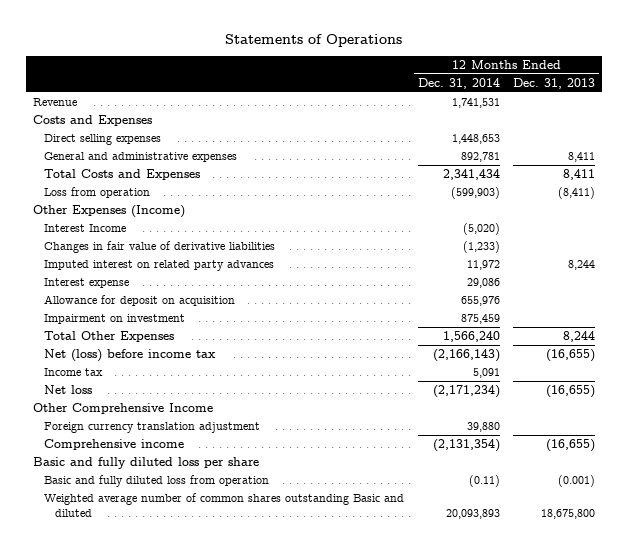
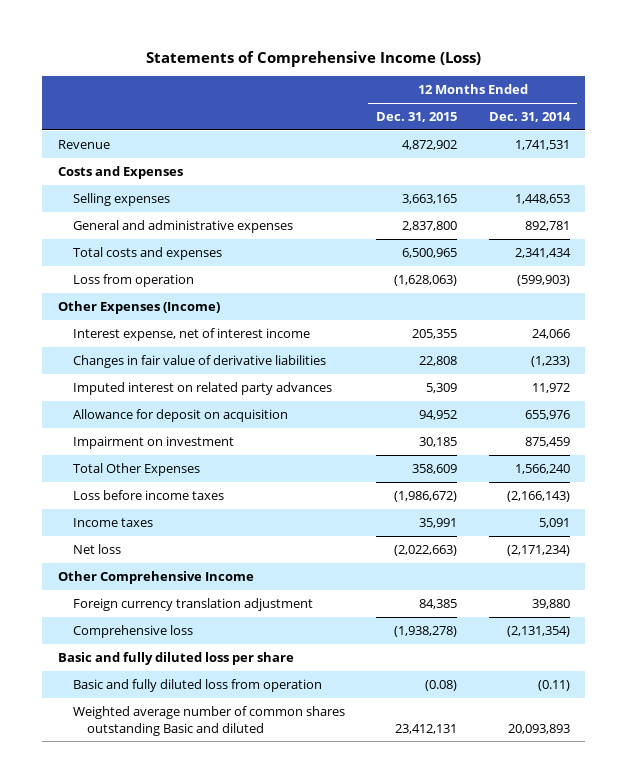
[224,34,402,48] Statements of Operations -> [145,50,481,67] Statements of Comprehensive Income (Loss)
[513,77,596,89] Dec. 31, 2013 -> none
none -> [376,112,458,123] Dec. 31, 2015
[43,133,161,145] Direct selling expenses -> [72,193,170,207] Selling expenses
[43,168,200,180] Total Costs and Expenses -> [72,247,222,261] Total costs and expenses
[43,223,126,232] Interest Income -> none
none -> [72,328,310,342] Interest expense, net of interest income
[43,277,129,288] Interest expense -> none
[43,348,216,362] Net (loss) before income tax -> [72,490,224,501] Loss before income taxes
[43,367,103,376] Income tax -> [72,518,153,528] Income taxes
[43,438,184,450] Comprehensive income -> [72,625,193,639] Comprehensive loss

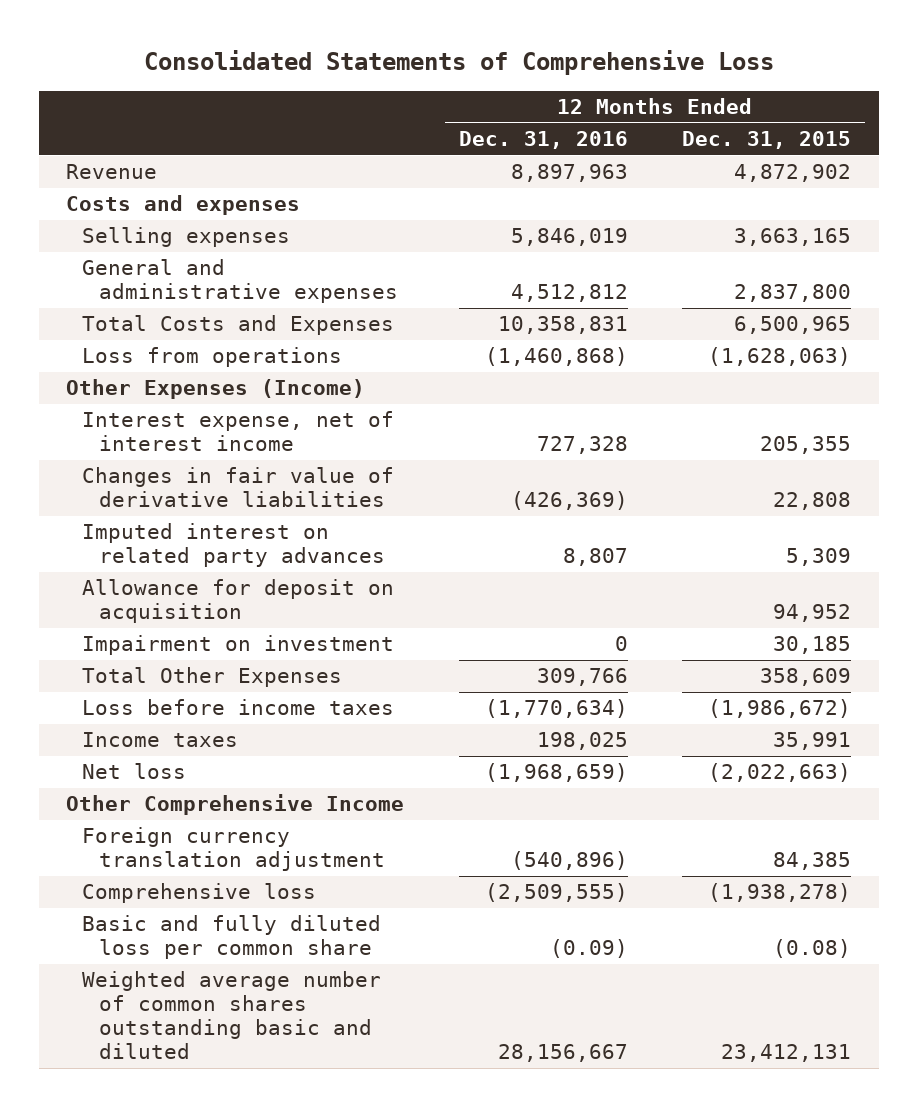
[145,50,481,67] Statements of Comprehensive Income (Loss) -> [143,50,774,76] Consolidated Statements of Comprehensive Loss
[488,112,571,123] Dec. 31, 2014 -> none
none -> [458,131,628,150] Dec. 31, 2016
[58,166,184,180] Costs and Expenses -> [66,195,301,216] Costs and expenses
[72,247,222,261] Total costs and expenses -> [82,315,395,336] Total Costs and Expenses
[72,274,194,288] Loss from operation -> [82,347,343,368] Loss from operations
[58,652,295,666] Basic and fully diluted loss per share -> none
[72,679,322,693] Basic and fully diluted loss from operation -> [82,915,382,960] Basic and fully diluted loss per common share
[72,706,345,736] Weighted average number of common shares outstanding Basic and diluted -> [82,971,382,1060] Weighted average number of common shares outstanding basic and diluted

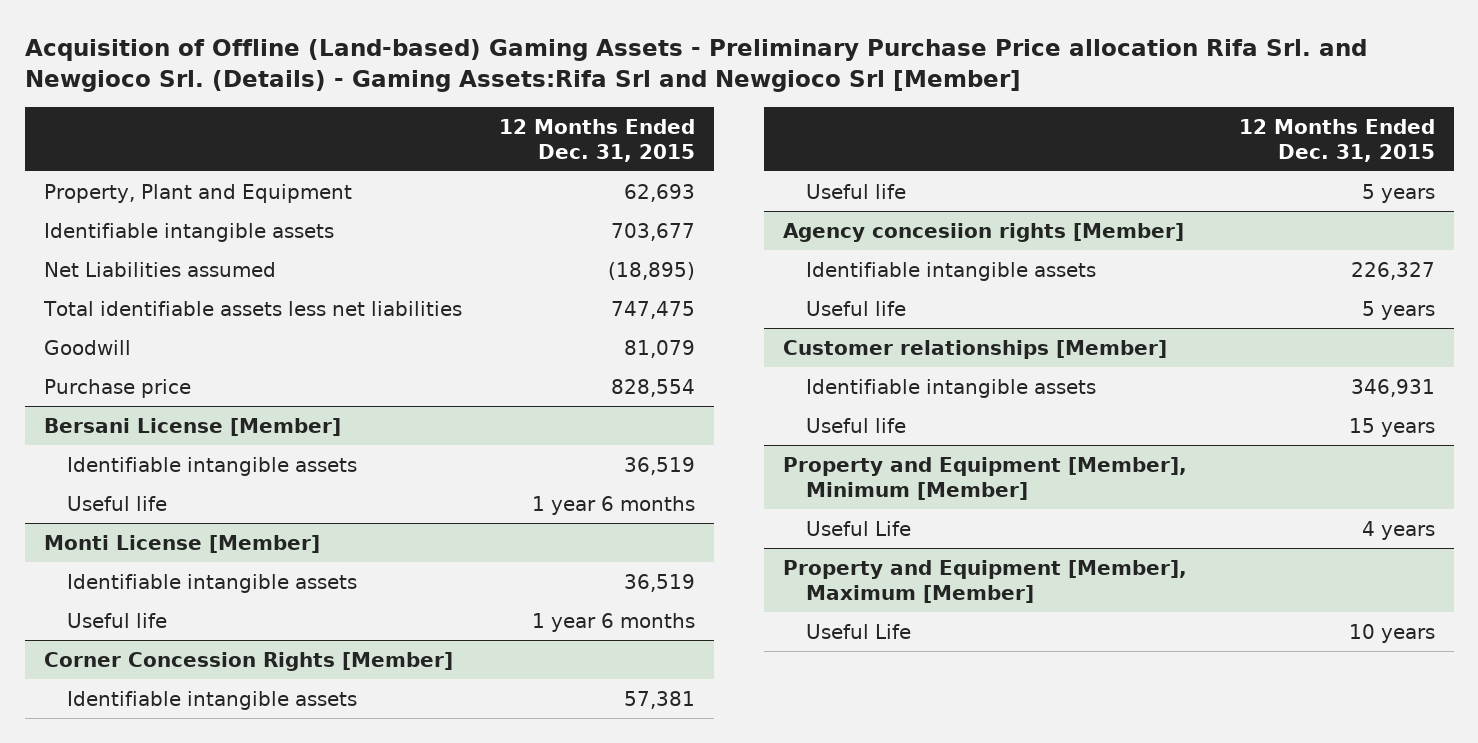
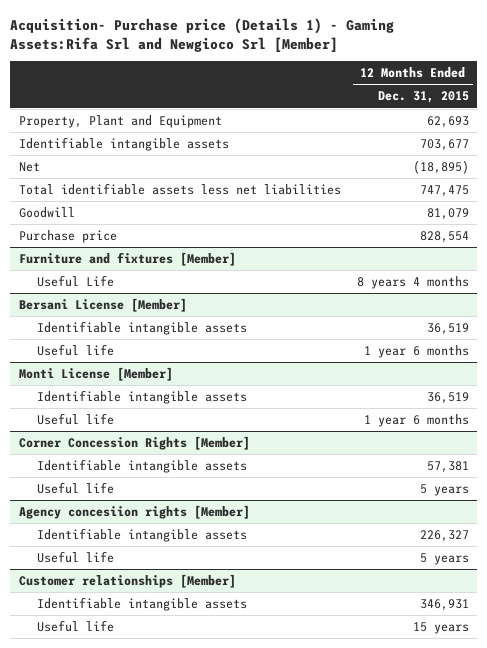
[24,38,1367,92] Acquisition of Offline (Land-based) Gaming Assets - Preliminary Purchase Price allocation Rifa Srl. and Newgioco Srl. (Details) - Gaming Assets:Rifa Srl and Newgioco Srl [Member] -> [10,17,395,52] Acquisition- Purchase price (Details 1) - Gaming Assets:Rifa Srl and Newgioco Srl [Member]
[43,261,276,277] Net Liabilities assumed -> [18,161,40,172] Net
none -> [18,251,236,266] Furniture and fixtures [Member]
none -> [36,274,114,287] Useful Life
[783,456,1188,500] Property and Equipment [Member], Minimum [Member] -> none
[806,520,912,536] Useful Life -> none
[783,559,1188,603] Property and Equipment [Member], Maximum [Member] -> none
[806,623,912,639] Useful Life -> none

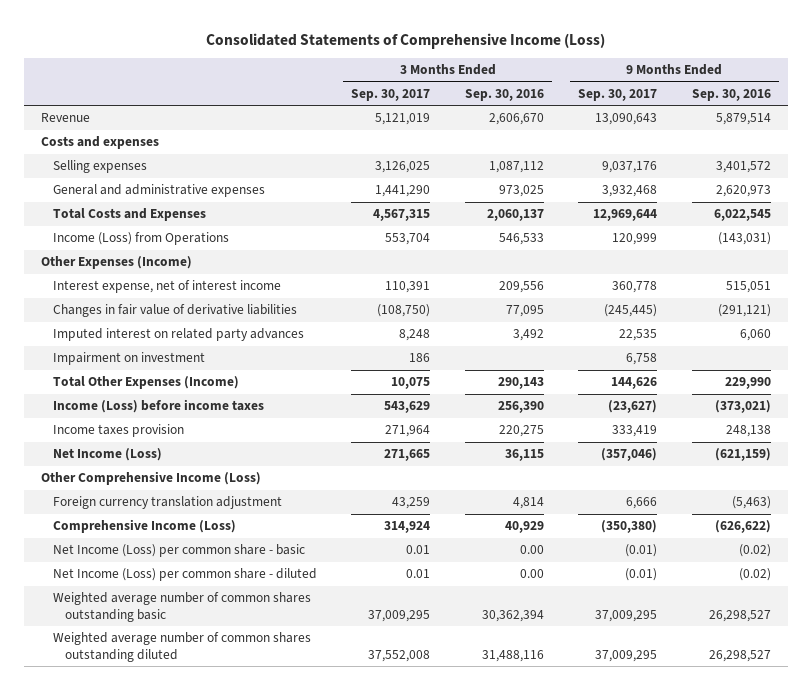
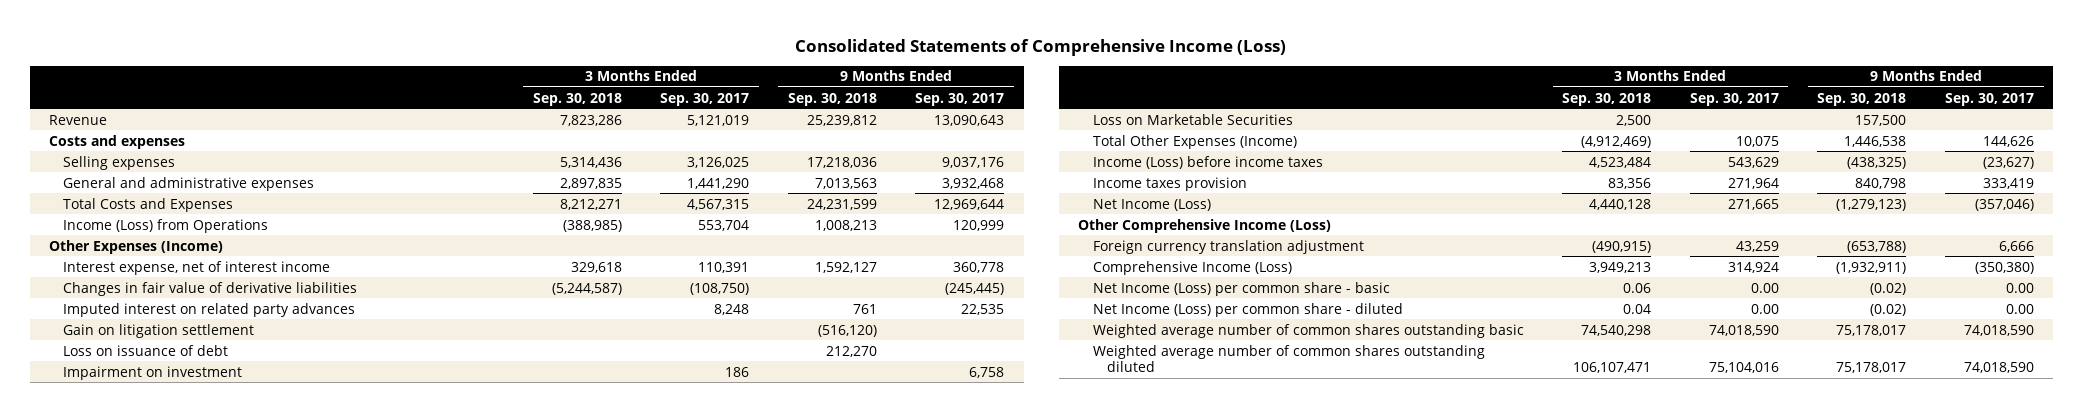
[464,88,544,101] Sep. 30, 2016 -> none
[691,88,771,101] Sep. 30, 2016 -> none
none -> [532,92,622,106] Sep. 30, 2018
none -> [787,92,877,106] Sep. 30, 2018
none -> [62,323,254,338] Gain on litigation settlement
none -> [62,344,228,356] Loss on issuance of debt
none -> [1092,113,1293,125] Loss on Marketable Securities
[406,545,431,555] 0.01 -> [1750,282,1779,293] 0.00
[625,544,658,558] (0.01) -> [2005,282,2034,293] 0.00
[406,569,431,579] 0.01 -> [1750,303,1779,314] 0.00
[625,568,658,582] (0.01) -> [2005,303,2034,314] 0.00
[368,609,431,622] 37,009,295 -> [1708,324,1779,336] 74,018,590
[595,609,658,622] 37,009,295 -> [1963,324,2034,336] 74,018,590
[368,649,431,662] 37,552,008 -> [1708,362,1779,374] 75,104,016
[595,649,658,662] 37,009,295 -> [1963,362,2034,374] 74,018,590

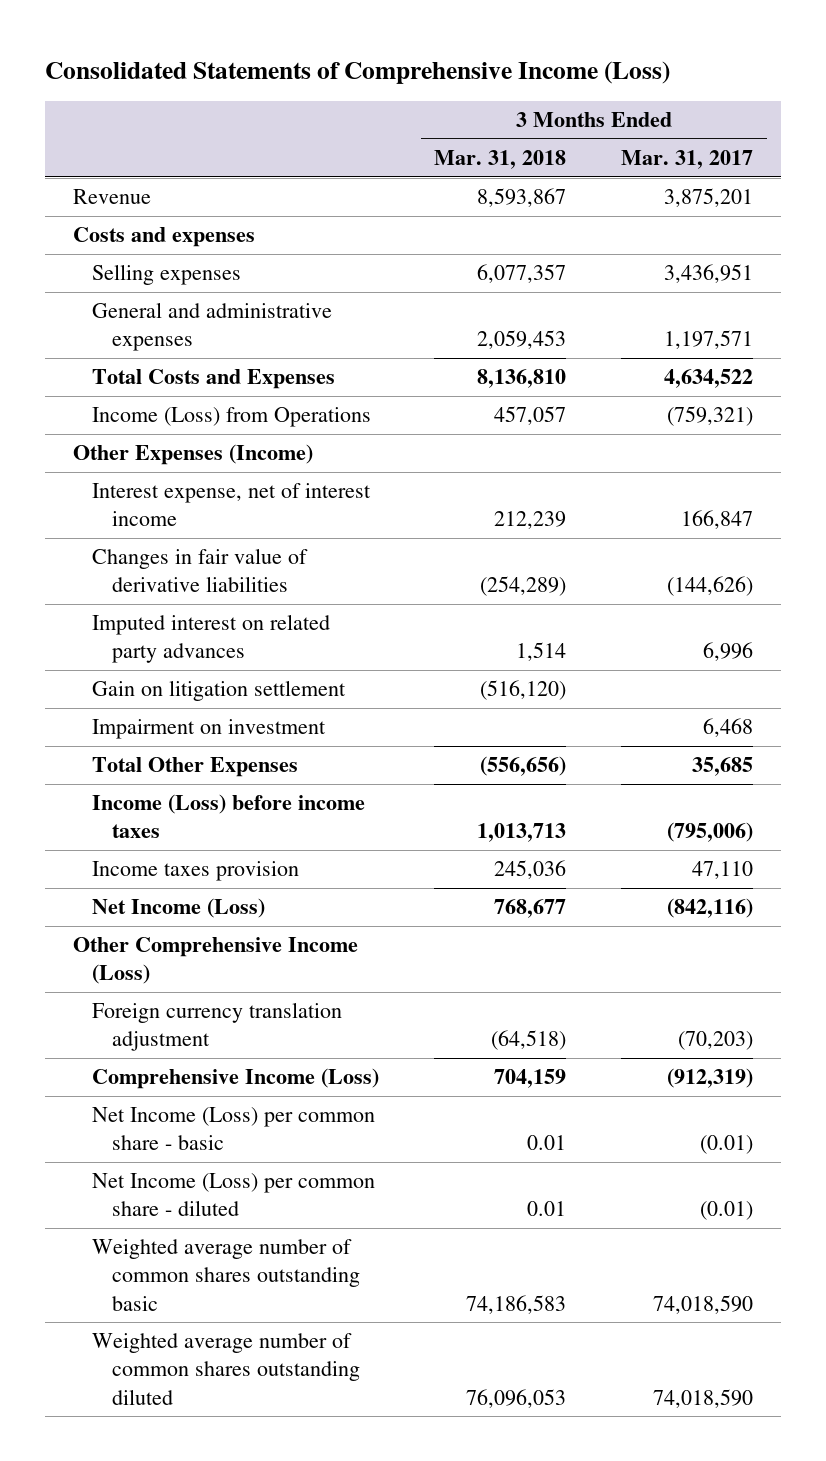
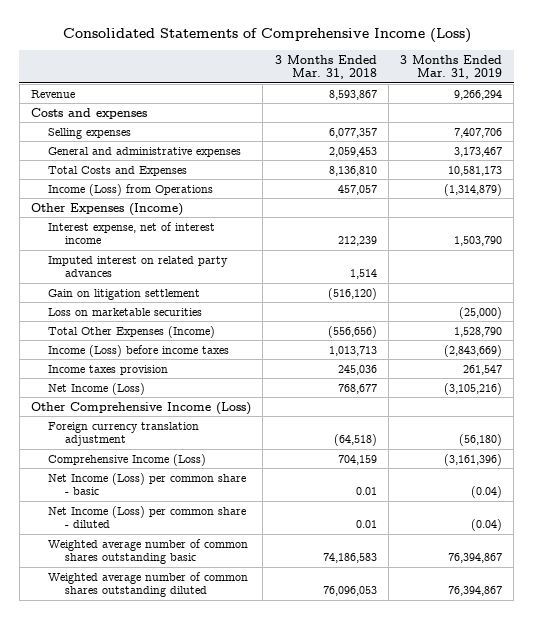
[621,150,754,170] Mar. 31, 2017 -> none
none -> [400,54,503,80] 3 Months Ended Mar. 31, 2019
[92,548,309,593] Changes in fair value of derivative liabilities -> none
[92,719,327,740] Impairment on investment -> none
none -> [47,307,202,316] Loss on marketable securities
[92,757,299,778] Total Other Expenses -> [47,325,215,338] Total Other Expenses (Income)

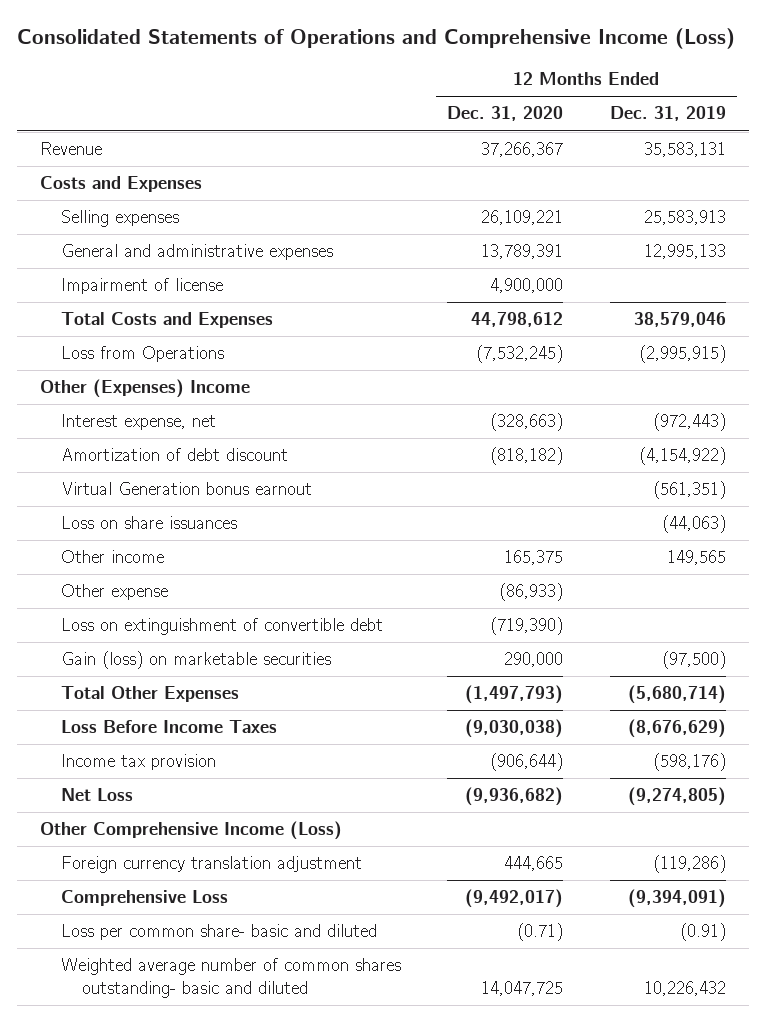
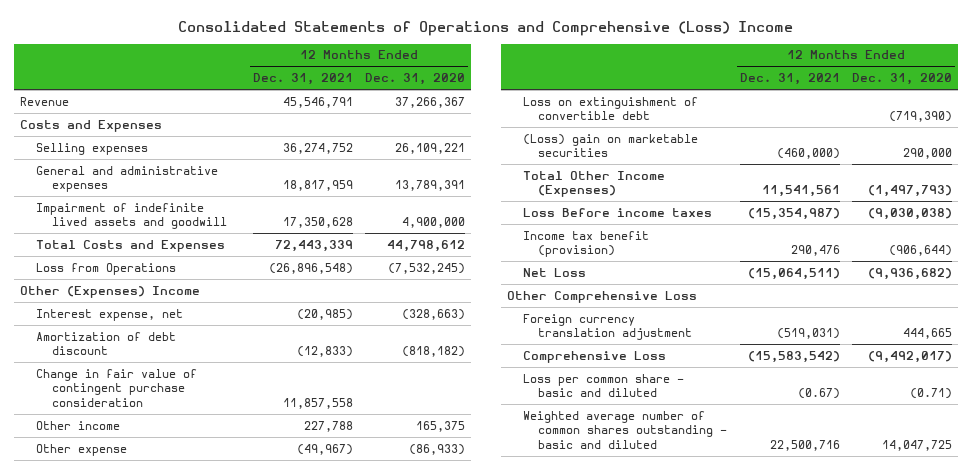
[16,28,735,50] Consolidated Statements of Operations and Comprehensive Income (Loss) -> [177,20,793,36] Consolidated Statements of Operations and Comprehensive (Loss) Income
[609,106,726,122] Dec. 31, 2019 -> none
none -> [252,73,353,86] Dec. 31, 2021
[61,278,224,295] Impairment of license -> none
none -> [35,202,227,230] Impairment of indefinite lived assets and goodwill
[61,482,313,496] Virtual Generation bonus earnout -> none
[61,516,238,530] Loss on share issuances -> none
none -> [35,368,197,407] Change in fair value of contingent purchase consideration
[61,651,332,670] Gain (loss) on marketable securities -> [522,133,698,158] (Loss) gain on marketable securities
[61,686,240,703] Total Other Expenses -> [522,170,665,198] Total Other Income (Expenses)
[61,720,278,734] Loss Before Income Taxes -> [522,207,712,217] Loss Before income taxes
[61,754,217,771] Income tax provision -> [522,230,649,258] Income tax benefit (provision)
[39,821,342,841] Other Comprehensive Income (Loss) -> [506,290,697,303] Other Comprehensive Loss
[61,924,378,941] Loss per common share- basic and diluted -> [522,373,684,398] Loss per common share - basic and diluted
[61,958,402,998] Weighted average number of common shares outstanding- basic and diluted -> [522,410,728,449] Weighted average number of common shares outstanding - basic and diluted

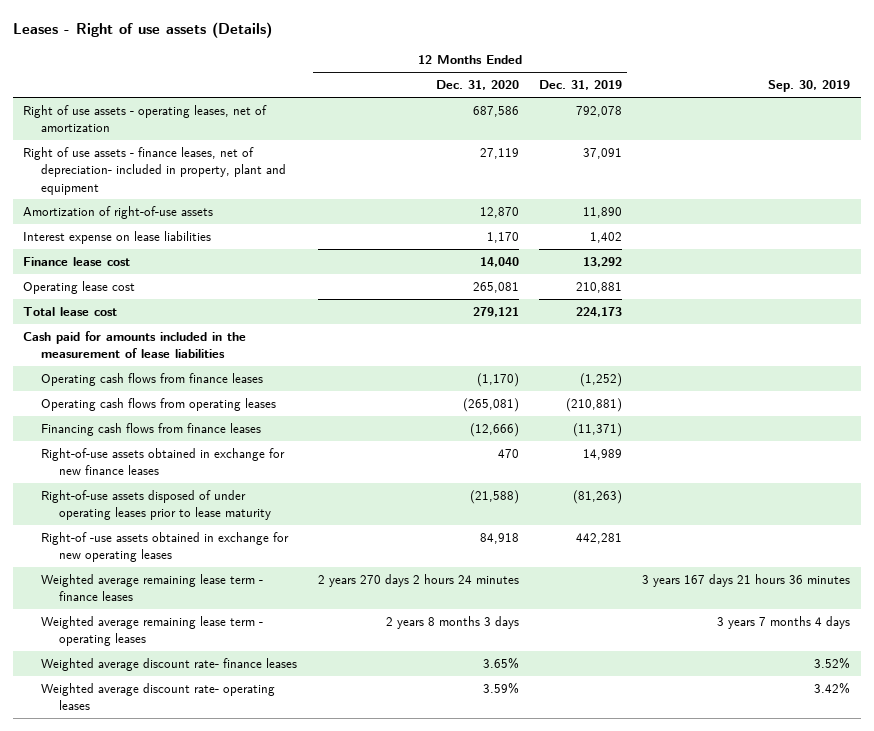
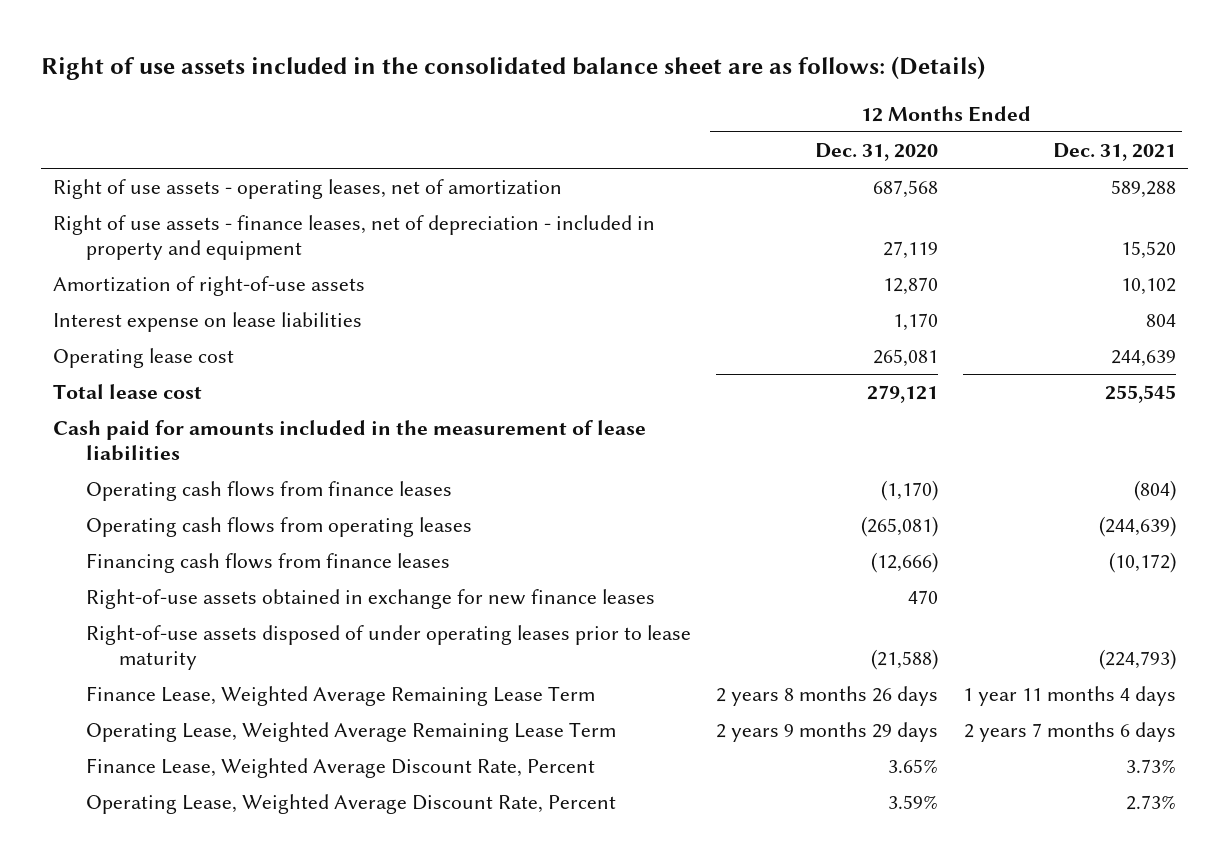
[13,21,273,38] Leases - Right of use assets (Details) -> [40,55,985,80] Right of use assets included in the consolidated balance sheet are as follows: (Details)
[539,80,623,91] Dec. 31, 2019 -> none
[768,80,851,93] Sep. 30, 2019 -> none
none -> [1052,143,1176,162] Dec. 31, 2021
[472,106,519,118] 687,586 -> [873,180,939,199] 687,568
[23,147,287,195] Right of use assets - finance leases, net of depreciation- included in property, plant and equipment -> [53,215,656,260] Right of use assets - finance leases, net of depreciation - included in property and equipment
[23,257,131,267] Finance lease cost -> none
[41,532,290,563] Right-of -use assets obtained in exchange for new operating leases -> none
[41,574,264,602] Weighted average remaining lease term - finance leases -> [86,686,596,707] Finance Lease, Weighted Average Remaining Lease Term
[317,574,519,588] 2 years 270 days 2 hours 24 minutes -> [716,686,939,707] 2 years 8 months 26 days
[41,616,264,647] Weighted average remaining lease term - operating leases -> [86,722,617,743] Operating Lease, Weighted Average Remaining Lease Term
[385,616,519,630] 2 years 8 months 3 days -> [716,722,939,743] 2 years 9 months 29 days
[41,658,298,672] Weighted average discount rate- finance leases -> [86,758,596,779] Finance Lease, Weighted Average Discount Rate, Percent
[41,683,276,711] Weighted average discount rate- operating leases -> [86,794,617,815] Operating Lease, Weighted Average Discount Rate, Percent

